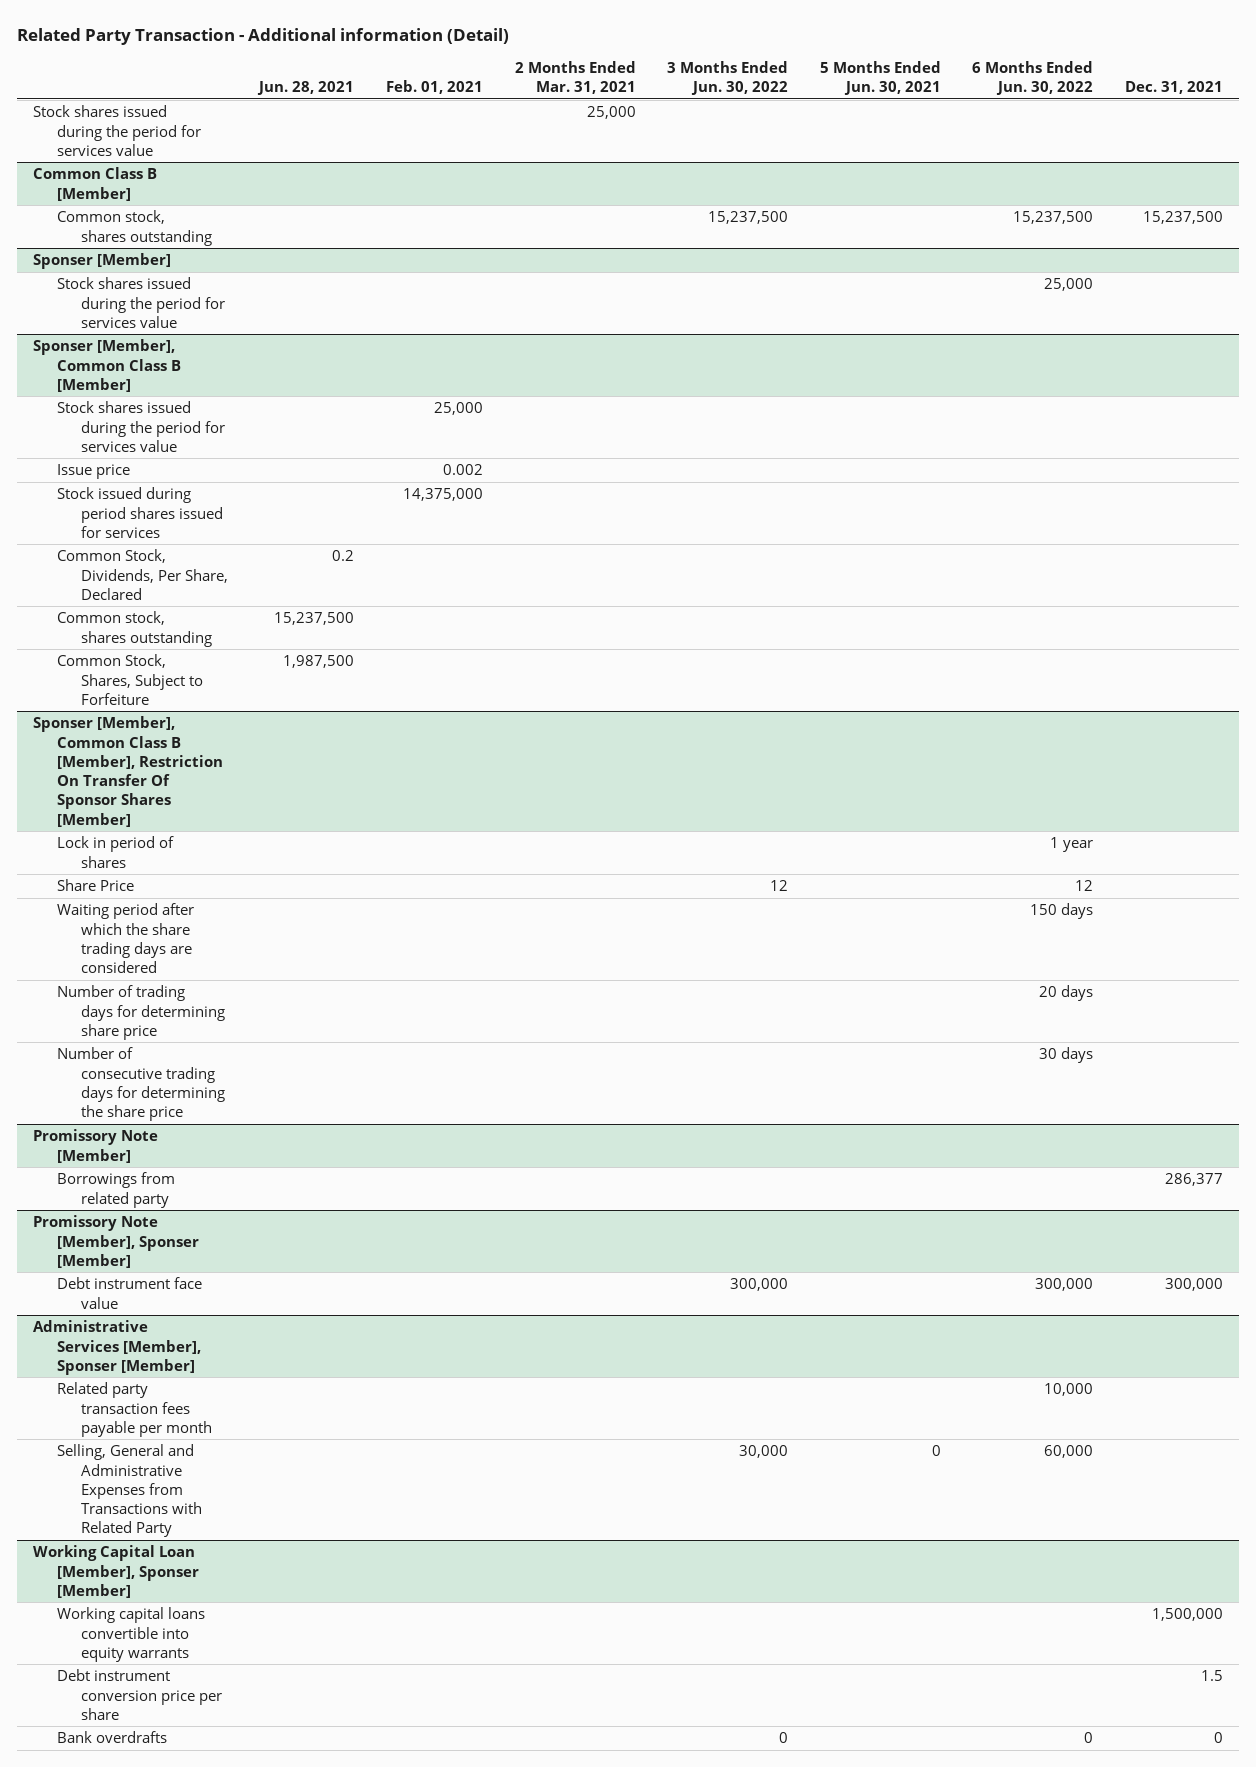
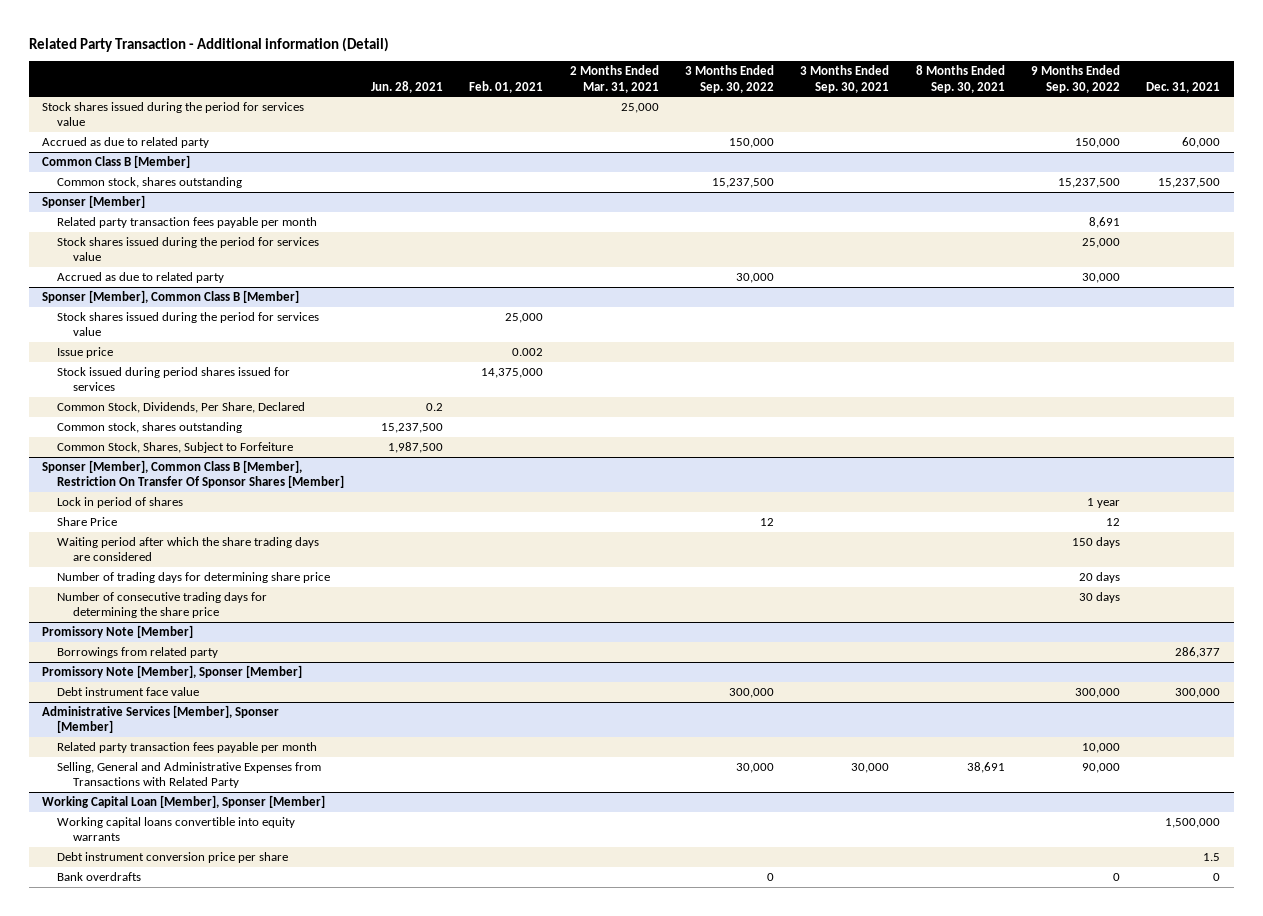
[667,60,789,95] 3 Months Ended Jun. 30, 2022 -> none
[819,60,941,95] 5 Months Ended Jun. 30, 2021 -> none
[972,60,1094,95] 6 Months Ended Jun. 30, 2022 -> none
none -> [684,65,774,93] 3 Months Ended Sep. 30, 2022
none -> [800,65,890,93] 3 Months Ended Sep. 30, 2021
none -> [915,65,1005,93] 8 Months Ended Sep. 30, 2021
none -> [1030,65,1120,93] 9 Months Ended Sep. 30, 2022
none -> [42,137,210,149] Accrued as due to related party
none -> [57,217,318,229] Related party transaction fees payable per month
none -> [57,272,225,284] Accrued as due to related party

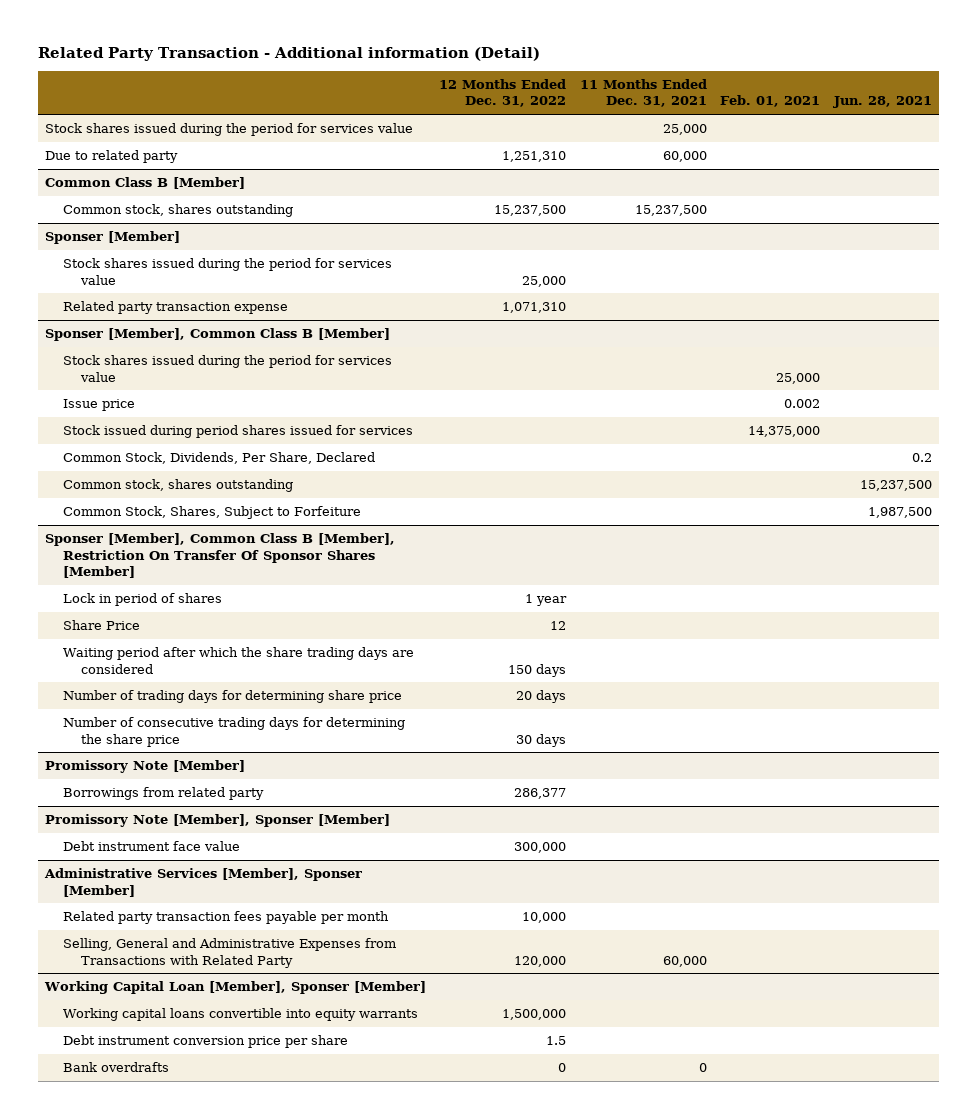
[569,65,659,93] 2 Months Ended Mar. 31, 2021 -> none
[684,65,774,93] 3 Months Ended Sep. 30, 2022 -> none
[800,65,890,93] 3 Months Ended Sep. 30, 2021 -> none
[915,65,1005,93] 8 Months Ended Sep. 30, 2021 -> none
[1030,65,1120,93] 9 Months Ended Sep. 30, 2022 -> none
[1146,81,1221,93] Dec. 31, 2021 -> none
none -> [439,78,567,108] 12 Months Ended Dec. 31, 2022
none -> [579,78,707,108] 11 Months Ended Dec. 31, 2021
[42,137,210,149] Accrued as due to related party -> [44,150,178,164] Due to related party
[57,217,318,229] Related party transaction fees payable per month -> none
[57,272,225,284] Accrued as due to related party -> none
none -> [62,301,288,315] Related party transaction expense

